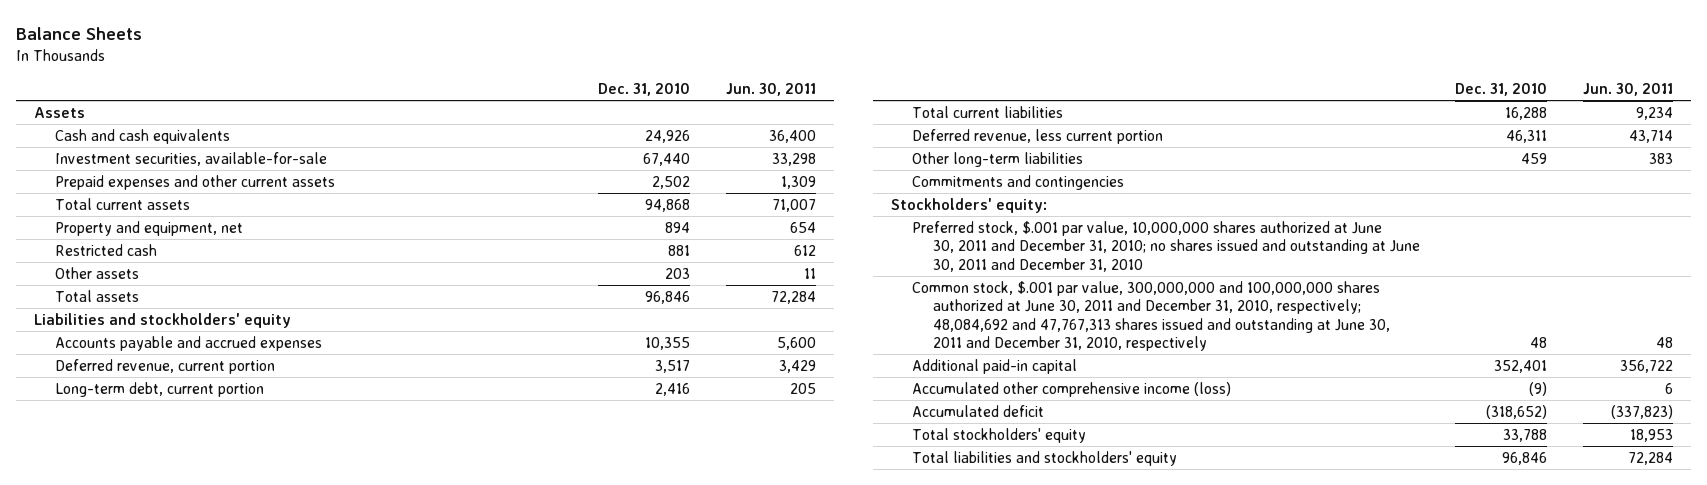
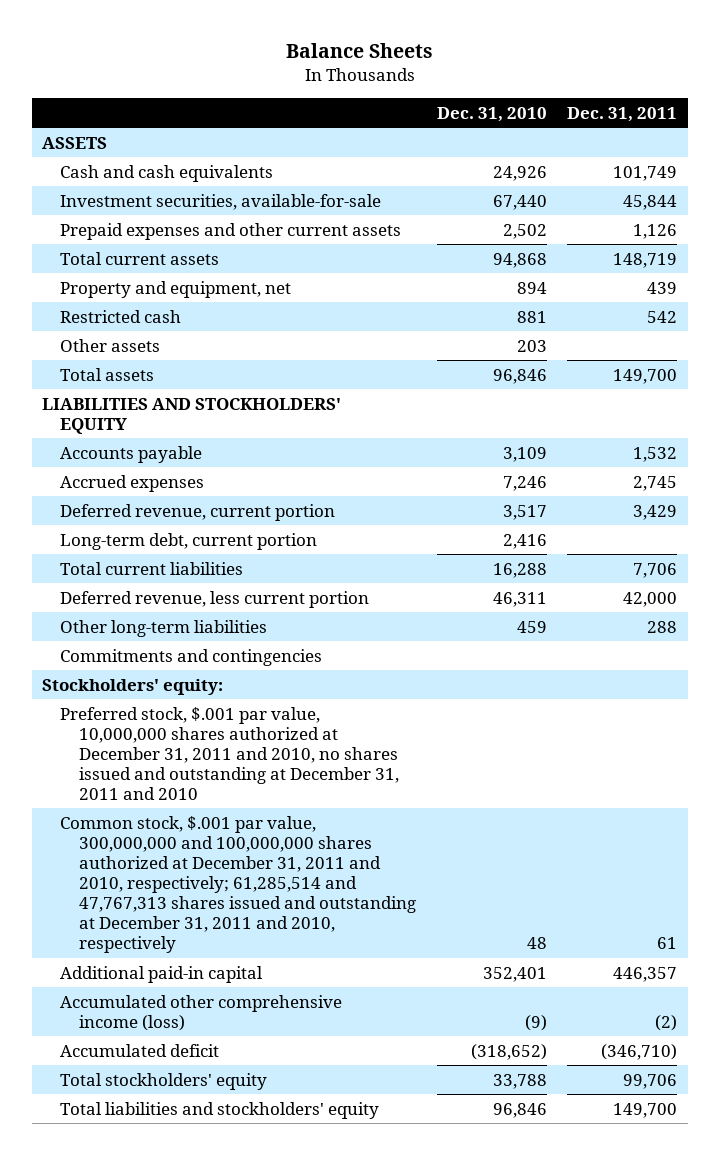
[726,83,817,97] Jun. 30, 2011 -> none
none -> [567,107,678,123] Dec. 31, 2011
[33,106,85,118] Assets -> [42,136,108,149] ASSETS
[54,335,322,351] Accounts payable and accrued expenses -> none
[33,312,291,328] Liabilities and stockholders' equity -> [42,397,342,434] LIABILITIES AND STOCKHOLDERS' EQUITY
none -> [60,445,203,463] Accounts payable
none -> [60,474,205,492] Accrued expenses
[911,220,1420,272] Preferred stock, $.001 par value, 10,000,000 shares authorized at June 30, 2011 and December 31, 2010; no shares issued and outstanding at June 30, 2011 and December 31, 2010 -> [60,706,399,801] Preferred stock, $.001 par value, 10,000,000 shares authorized at December 31, 2011 and 2010, no shares issued and outstanding at December 31, 2011 and 2010
[911,280,1390,352] Common stock, $.001 par value, 300,000,000 and 100,000,000 shares authorized at June 30, 2011 and December 31, 2010, respectively; 48,084,692 and 47,767,313 shares issued and outstanding at June 30, 2011 and December 31, 2010, respectively -> [60,815,416,954] Common stock, $.001 par value, 300,000,000 and 100,000,000 shares authorized at December 31, 2011 and 2010, respectively; 61,285,514 and 47,767,313 shares issued and outstanding at December 31, 2011 and 2010, respectively

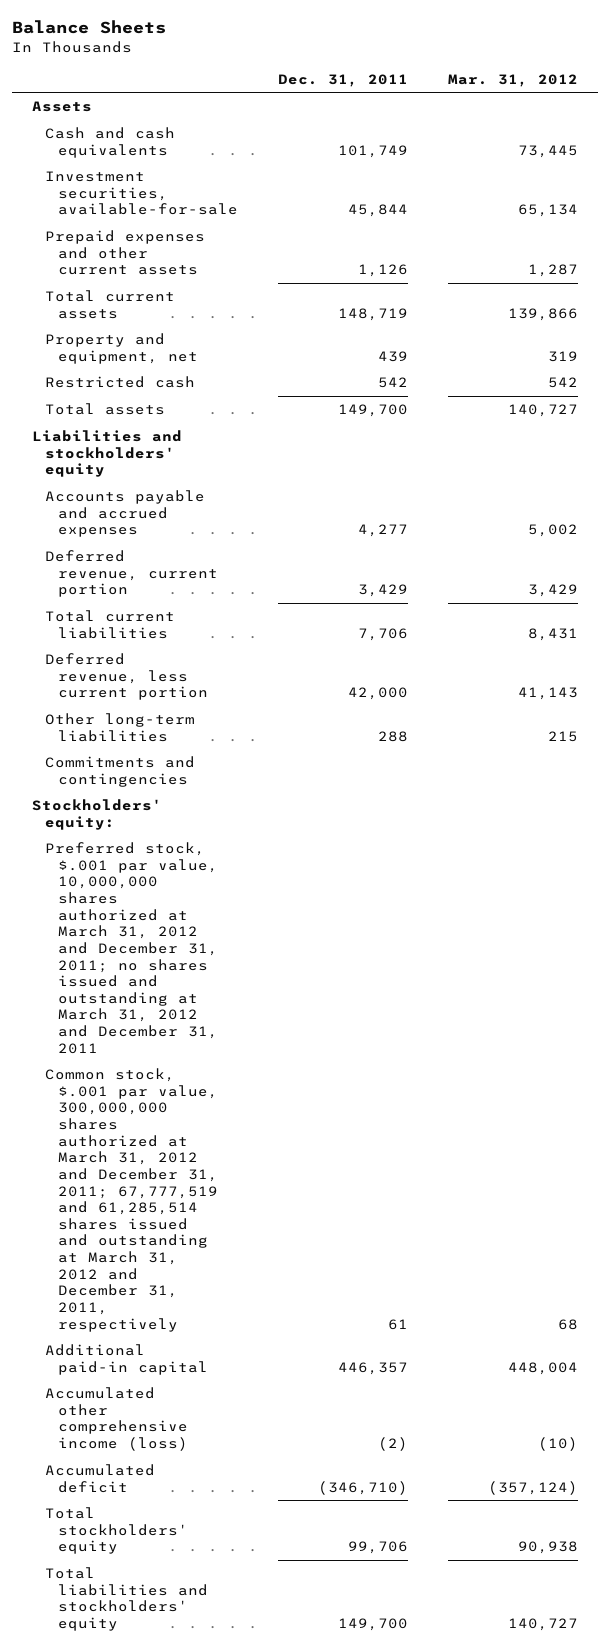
[436,107,547,123] Dec. 31, 2010 -> none
none -> [448,73,579,87] Mar. 31, 2012
[42,136,108,149] ASSETS -> [32,101,93,113] Assets
[60,338,161,352] Other assets -> none
[60,445,203,463] Accounts payable -> none
[60,474,205,492] Accrued expenses -> none
[42,397,342,434] LIABILITIES AND STOCKHOLDERS' EQUITY -> [32,430,183,478] Liabilities and stockholders' equity
none -> [44,490,205,538] Accounts payable and accrued expenses
[60,532,318,550] Long-term debt, current portion -> none
[60,706,399,801] Preferred stock, $.001 par value, 10,000,000 shares authorized at December 31, 2011 and 2010, no shares issued and outstanding at December 31, 2011 and 2010 -> [44,842,218,1054] Preferred stock, $.001 par value, 10,000,000 shares authorized at March 31, 2012 and December 31, 2011; no shares issued and outstanding at March 31, 2012 and December 31, 2011
[60,815,416,954] Common stock, $.001 par value, 300,000,000 and 100,000,000 shares authorized at December 31, 2011 and 2010, respectively; 61,285,514 and 47,767,313 shares issued and outstanding at December 31, 2011 and 2010, respectively -> [44,1068,218,1332] Common stock, $.001 par value, 300,000,000 shares authorized at March 31, 2012 and December 31, 2011; 67,777,519 and 61,285,514 shares issued and outstanding at March 31, 2012 and December 31, 2011, respectively

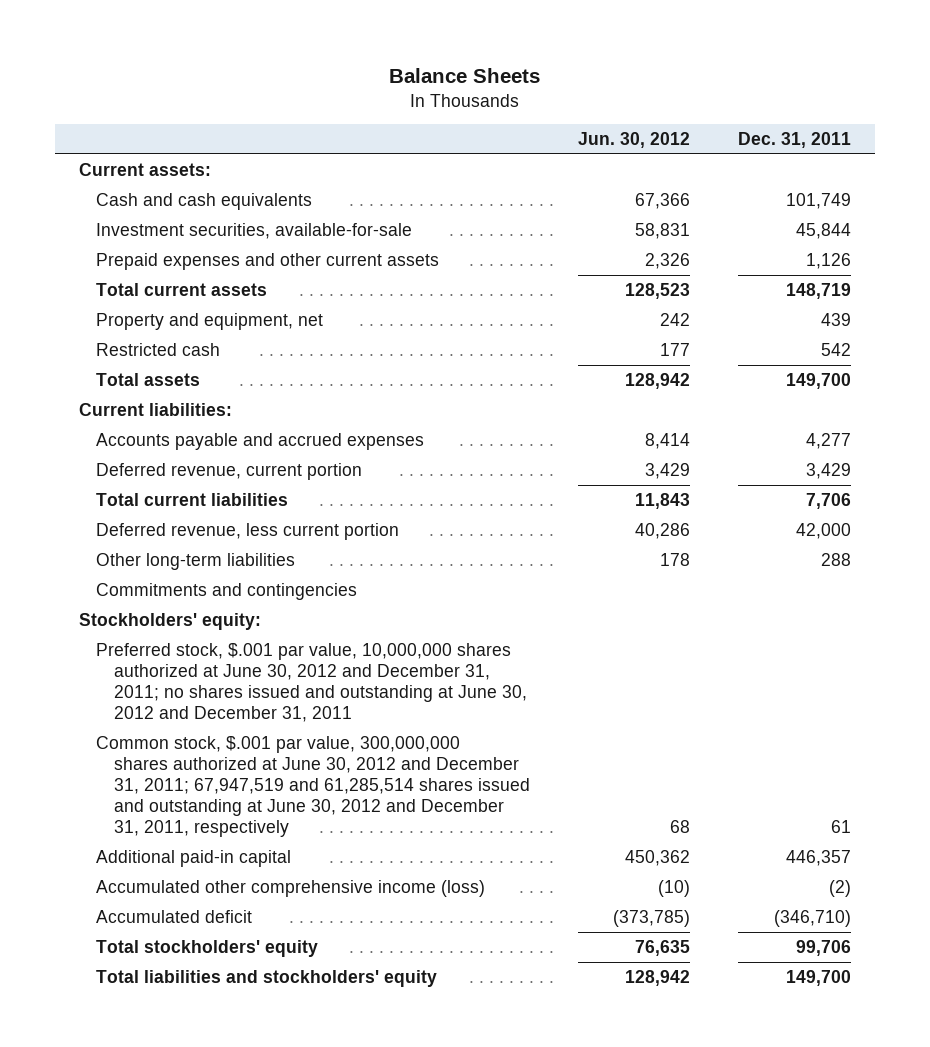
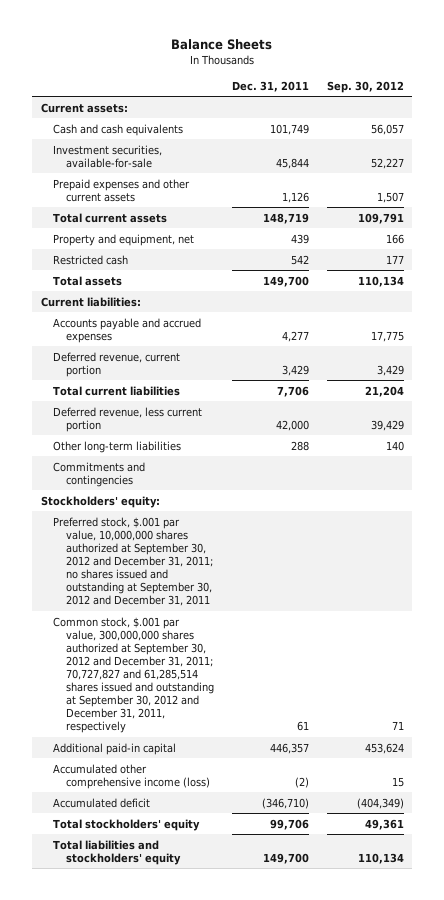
[577,132,690,149] Jun. 30, 2012 -> none
none -> [326,80,404,93] Sep. 30, 2012
[96,642,527,723] Preferred stock, $.001 par value, 10,000,000 shares authorized at June 30, 2012 and December 31, 2011; no shares issued and outstanding at June 30, 2012 and December 31, 2011 -> [53,516,214,607] Preferred stock, $.001 par value, 10,000,000 shares authorized at September 30, 2012 and December 31, 2011; no shares issued and outstanding at September 30, 2012 and December 31, 2011
[96,735,530,838] Common stock, $.001 par value, 300,000,000 shares authorized at June 30, 2012 and December 31, 2011; 67,947,519 and 61,285,514 shares issued and outstanding at June 30, 2012 and December 31, 2011, respectively -> [53,616,215,734] Common stock, $.001 par value, 300,000,000 shares authorized at September 30, 2012 and December 31, 2011; 70,727,827 and 61,285,514 shares issued and outstanding at September 30, 2012 and December 31, 2011, respectively

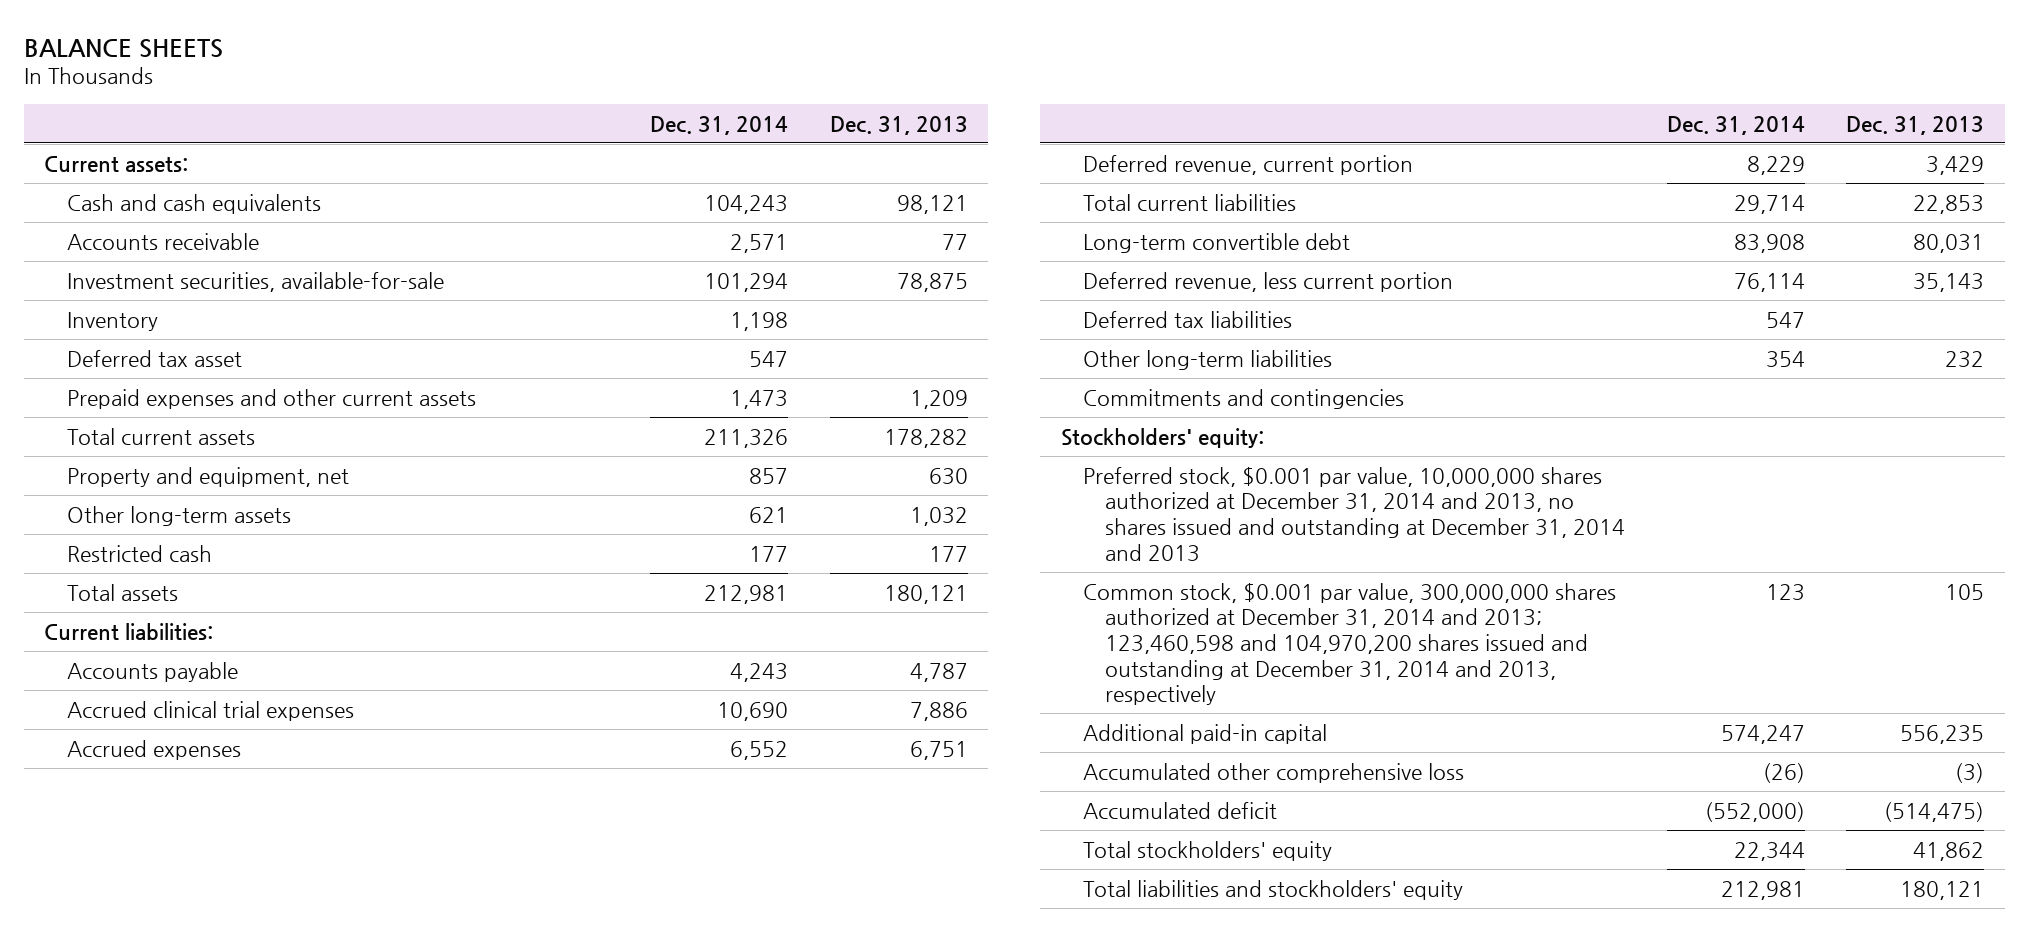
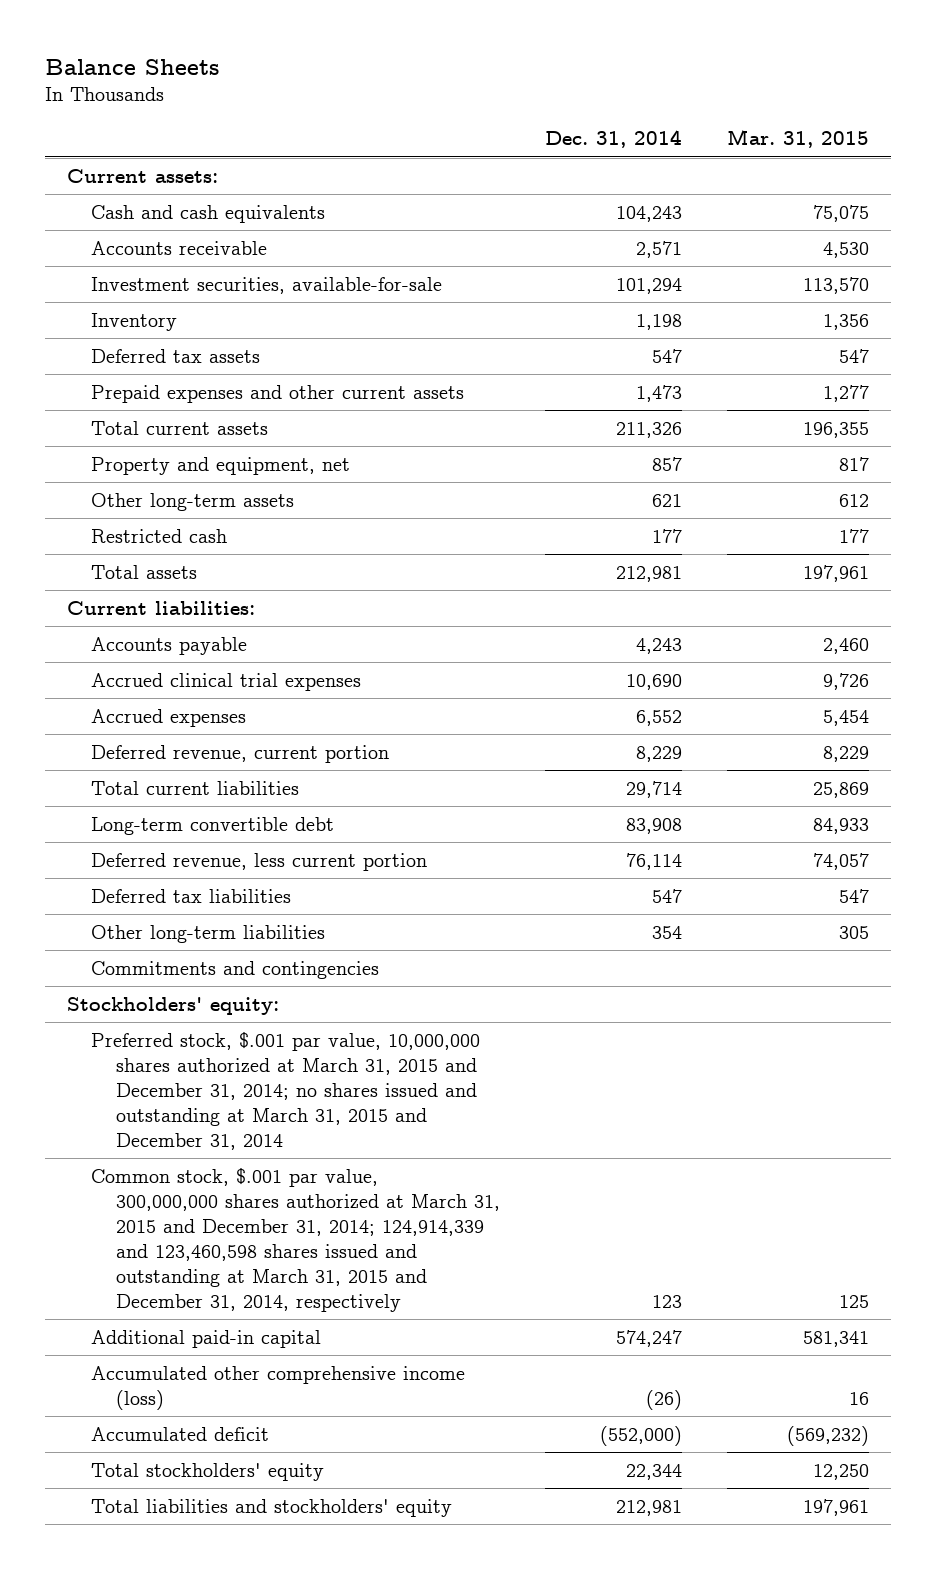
[23,38,223,58] BALANCE SHEETS -> [44,58,219,75] Balance Sheets
[829,115,968,135] Dec. 31, 2013 -> none
none -> [726,129,869,149] Mar. 31, 2015
[66,349,242,367] Deferred tax asset -> [91,348,261,363] Deferred tax assets
[1083,466,1626,562] Preferred stock, $0.001 par value, 10,000,000 shares authorized at December 31, 2014 and 2013, no shares issued and outstanding at December 31, 2014 and 2013 -> [91,1031,481,1150] Preferred stock, $.001 par value, 10,000,000 shares authorized at March 31, 2015 and December 31, 2014; no shares issued and outstanding at March 31, 2015 and December 31, 2014
[1083,582,1617,706] Common stock, $0.001 par value, 300,000,000 shares authorized at December 31, 2014 and 2013; 123,460,598 and 104,970,200 shares issued and outstanding at December 31, 2014 and 2013, respectively -> [91,1167,500,1312] Common stock, $.001 par value, 300,000,000 shares authorized at March 31, 2015 and December 31, 2014; 124,914,339 and 123,460,598 shares issued and outstanding at March 31, 2015 and December 31, 2014, respectively
[1083,762,1465,783] Accumulated other comprehensive loss -> [91,1365,466,1410] Accumulated other comprehensive income (loss)

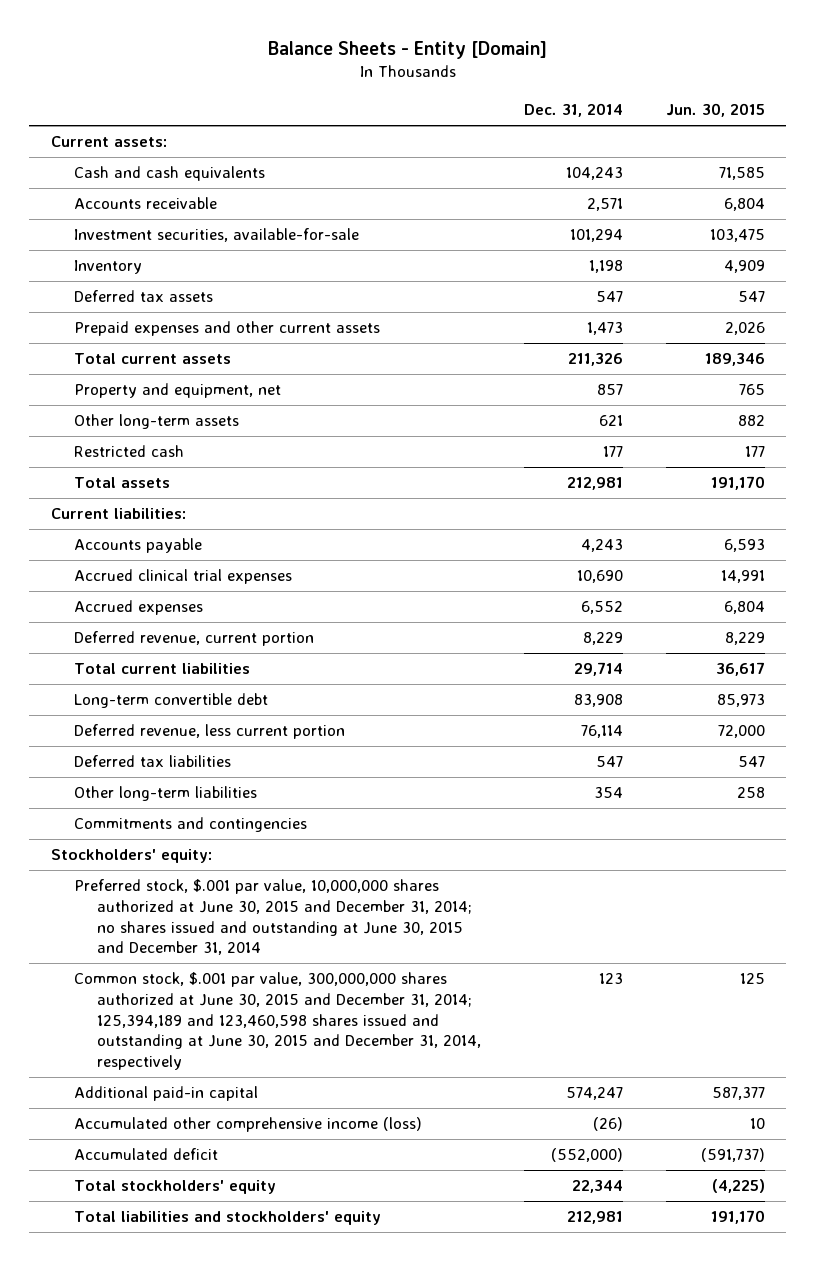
[44,58,219,75] Balance Sheets -> [267,40,547,59] Balance Sheets - Entity [Domain]
[726,129,869,149] Mar. 31, 2015 -> none
none -> [665,103,765,118] Jun. 30, 2015
[91,1031,481,1150] Preferred stock, $.001 par value, 10,000,000 shares authorized at March 31, 2015 and December 31, 2014; no shares issued and outstanding at March 31, 2015 and December 31, 2014 -> [73,879,473,956] Preferred stock, $.001 par value, 10,000,000 shares authorized at June 30, 2015 and December 31, 2014; no shares issued and outstanding at June 30, 2015 and December 31, 2014
[91,1167,500,1312] Common stock, $.001 par value, 300,000,000 shares authorized at March 31, 2015 and December 31, 2014; 124,914,339 and 123,460,598 shares issued and outstanding at March 31, 2015 and December 31, 2014, respectively -> [73,972,482,1071] Common stock, $.001 par value, 300,000,000 shares authorized at June 30, 2015 and December 31, 2014; 125,394,189 and 123,460,598 shares issued and outstanding at June 30, 2015 and December 31, 2014, respectively

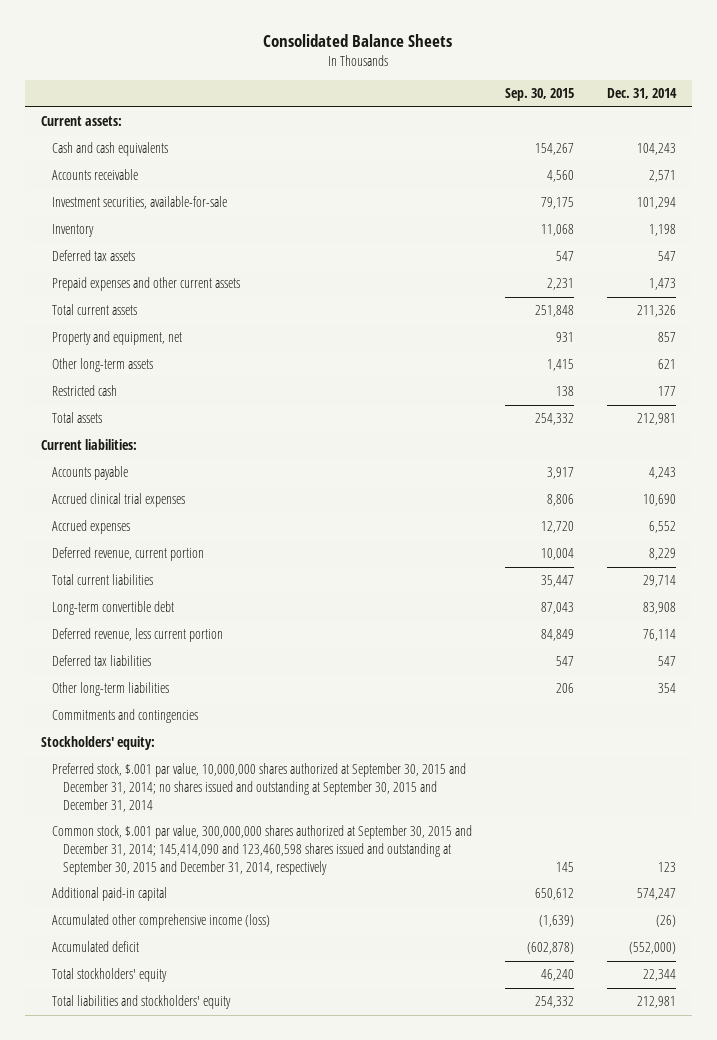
[267,40,547,59] Balance Sheets - Entity [Domain] -> [263,33,453,47] Consolidated Balance Sheets
[665,103,765,118] Jun. 30, 2015 -> none
none -> [504,88,574,102] Sep. 30, 2015
[73,879,473,956] Preferred stock, $.001 par value, 10,000,000 shares authorized at June 30, 2015 and December 31, 2014; no shares issued and outstanding at June 30, 2015 and December 31, 2014 -> [52,763,467,812] Preferred stock, $.001 par value, 10,000,000 shares authorized at September 30, 2015 and December 31, 2014; no shares issued and outstanding at September 30, 2015 and December 31, 2014
[73,972,482,1071] Common stock, $.001 par value, 300,000,000 shares authorized at June 30, 2015 and December 31, 2014; 125,394,189 and 123,460,598 shares issued and outstanding at June 30, 2015 and December 31, 2014, respectively -> [52,825,473,875] Common stock, $.001 par value, 300,000,000 shares authorized at September 30, 2015 and December 31, 2014; 145,414,090 and 123,460,598 shares issued and outstanding at September 30, 2015 and December 31, 2014, respectively

